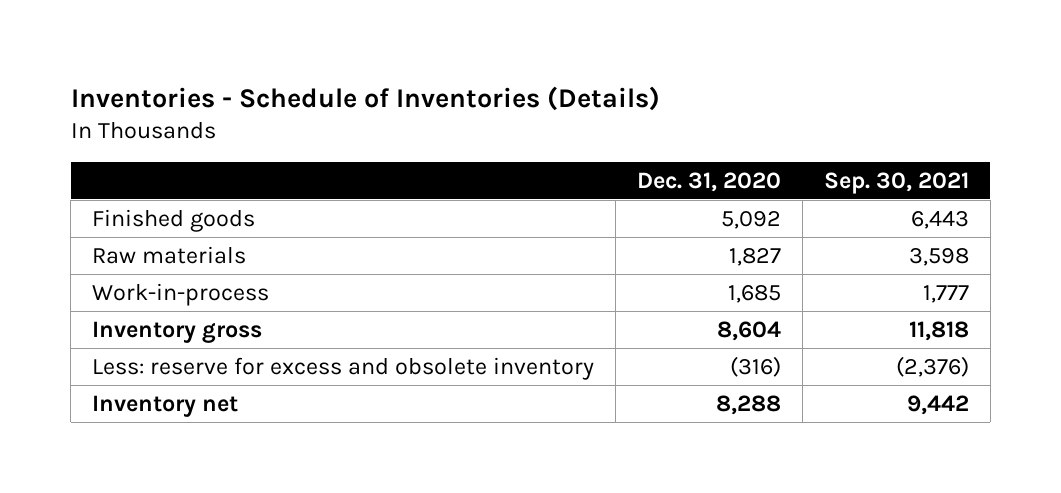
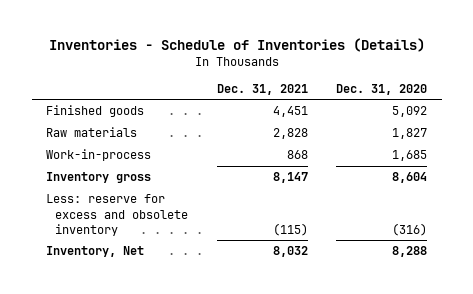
[823,171,969,194] Sep. 30, 2021 -> none
none -> [216,83,308,95] Dec. 31, 2021
[92,394,239,417] Inventory net -> [45,246,144,258] Inventory, Net

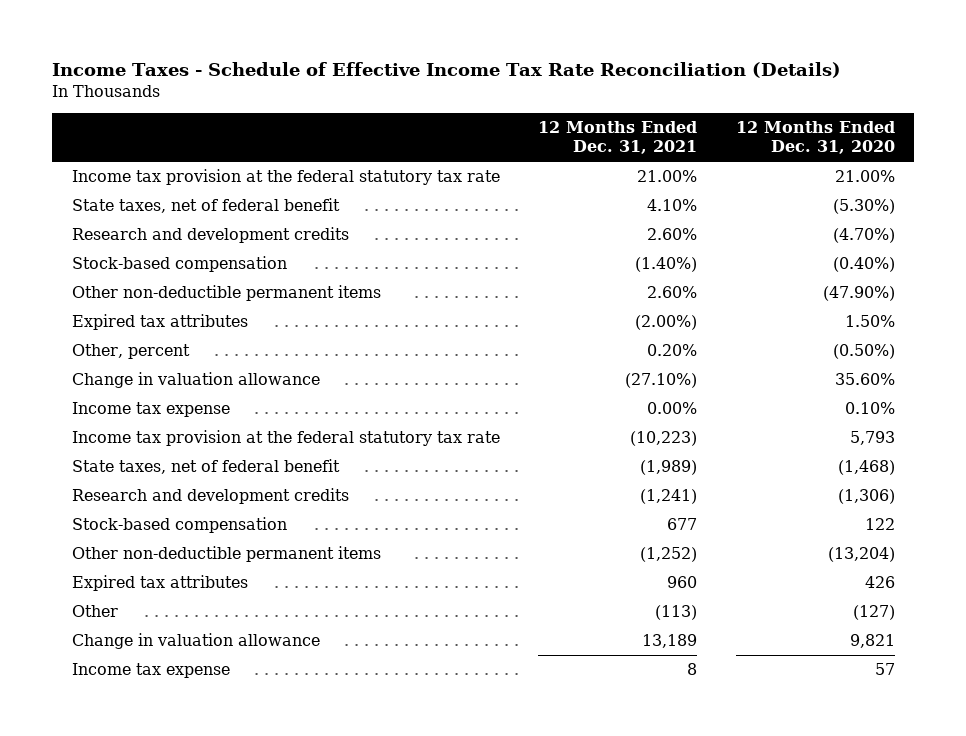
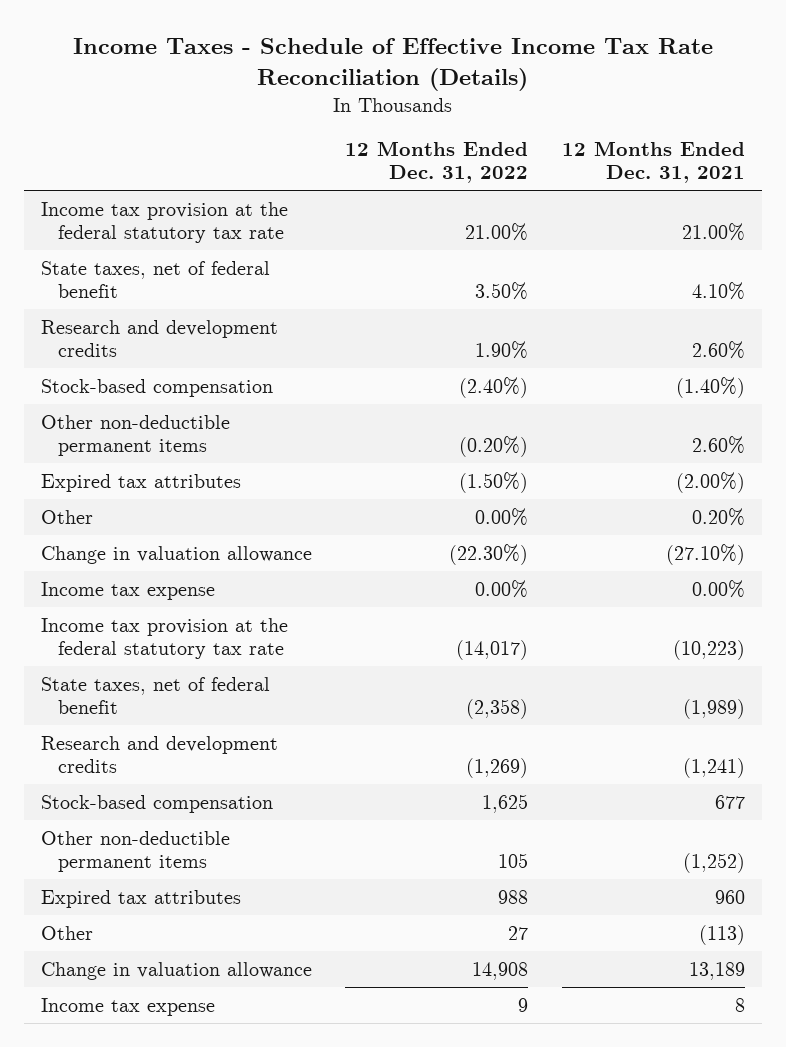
[735,120,895,155] 12 Months Ended Dec. 31, 2020 -> none
none -> [345,141,529,184] 12 Months Ended Dec. 31, 2022
[71,344,190,360] Other, percent -> [40,509,93,524] Other

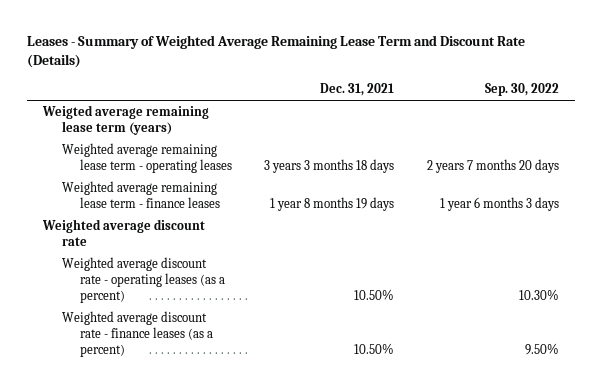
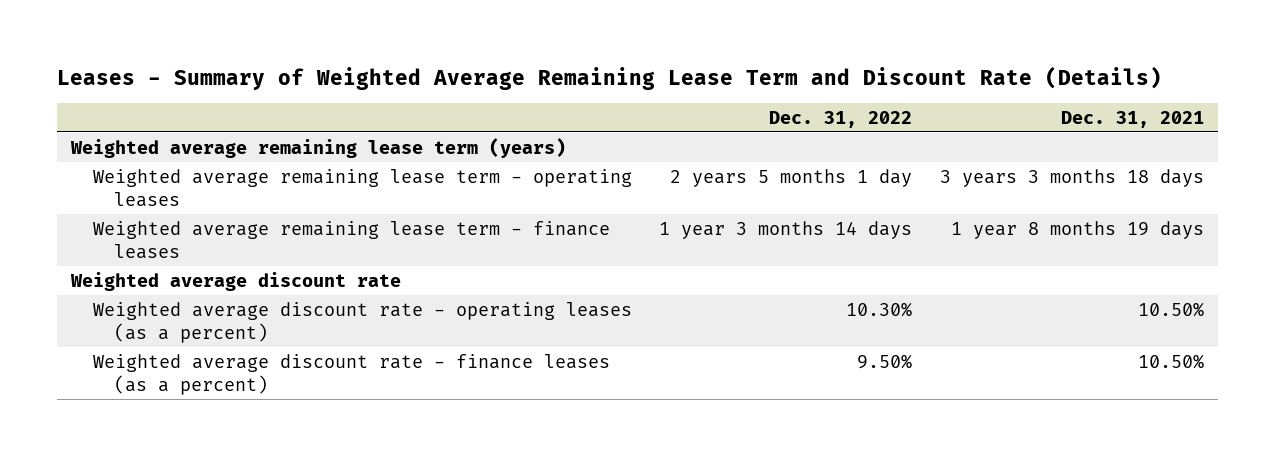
[484,83,559,97] Sep. 30, 2022 -> none
none -> [769,110,913,128] Dec. 31, 2022
[42,105,210,136] Weigted average remaining lease term (years) -> [70,137,567,158] Weighted average remaining lease term (years)

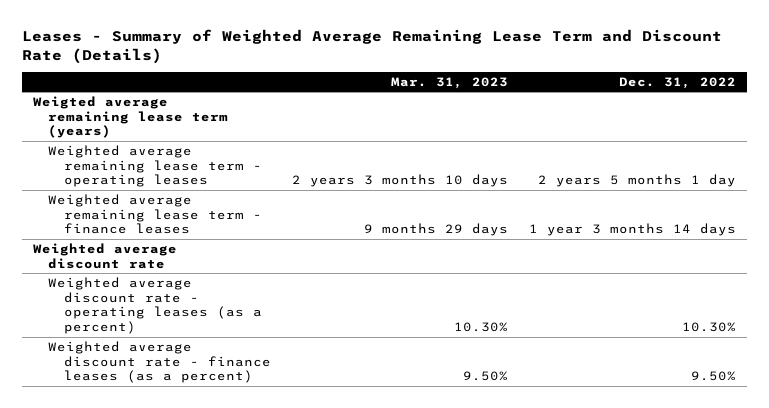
[1061,110,1205,128] Dec. 31, 2021 -> none
none -> [390,76,508,89] Mar. 31, 2023
[70,137,567,158] Weighted average remaining lease term (years) -> [32,95,229,139] Weigted average remaining lease term (years)

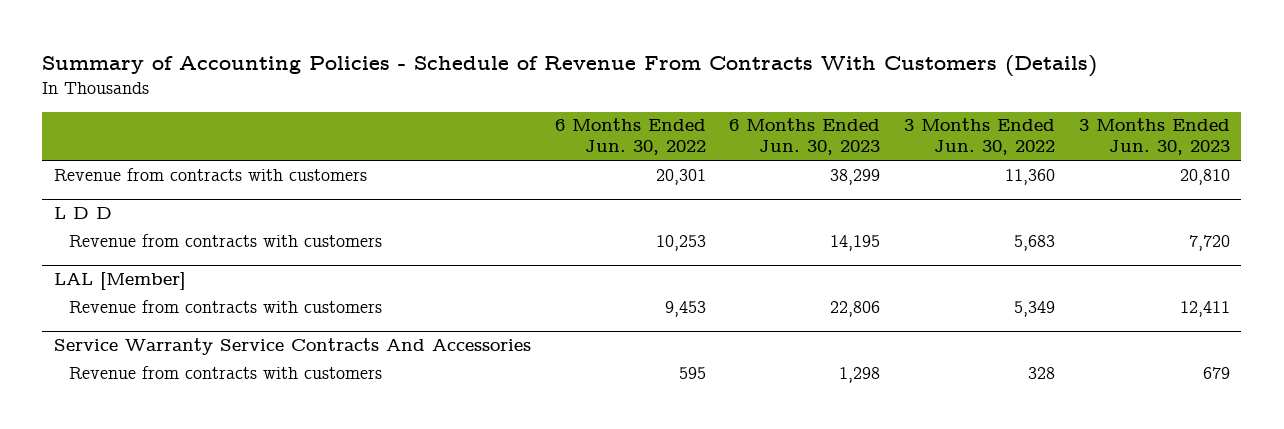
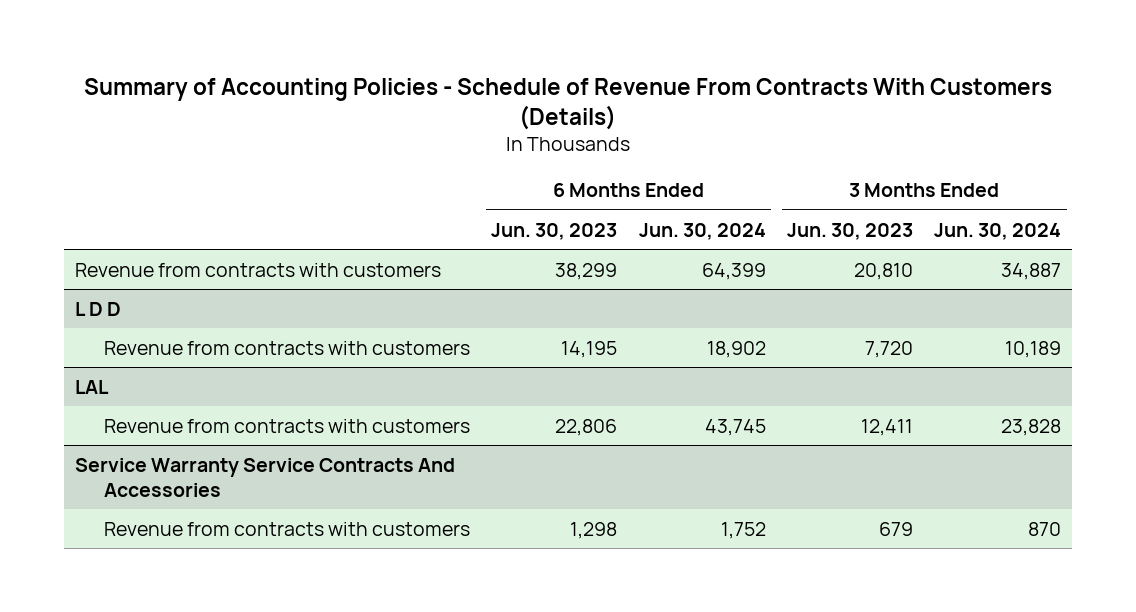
[554,118,706,156] 6 Months Ended Jun. 30, 2022 -> none
[904,118,1056,156] 3 Months Ended Jun. 30, 2022 -> none
none -> [638,222,766,240] Jun. 30, 2024
none -> [934,222,1062,240] Jun. 30, 2024
[54,272,187,291] LAL [Member] -> [75,379,110,394] LAL

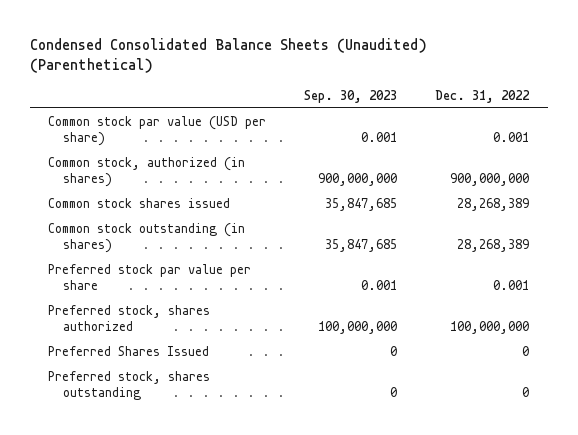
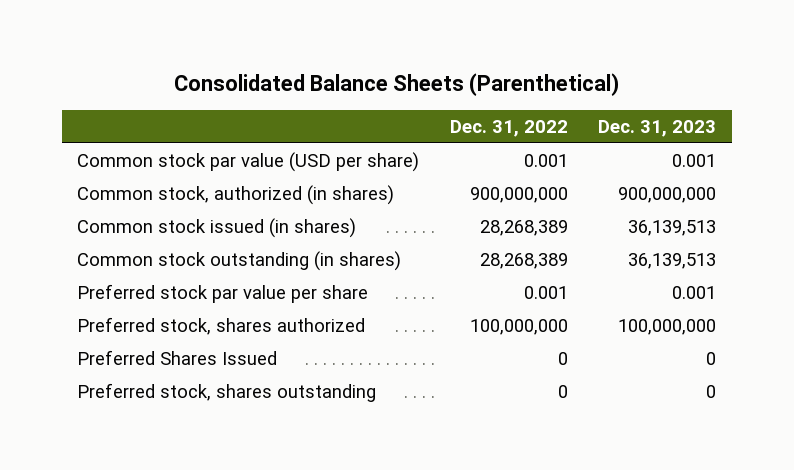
[29,37,427,74] Condensed Consolidated Balance Sheets (Unaudited) (Parenthetical) -> [173,73,619,97] Consolidated Balance Sheets (Parenthetical)
[304,89,398,103] Sep. 30, 2023 -> none
none -> [598,119,717,137] Dec. 31, 2023
[48,197,231,208] Common stock shares issued -> [77,218,357,239] Common stock issued (in shares)

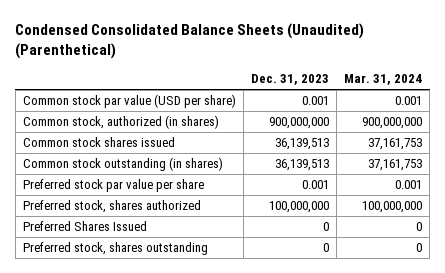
[173,73,619,97] Consolidated Balance Sheets (Parenthetical) -> [15,23,365,60] Condensed Consolidated Balance Sheets (Unaudited) (Parenthetical)
[449,119,568,137] Dec. 31, 2022 -> none
none -> [344,74,423,86] Mar. 31, 2024
[77,218,357,239] Common stock issued (in shares) -> [22,137,175,148] Common stock shares issued

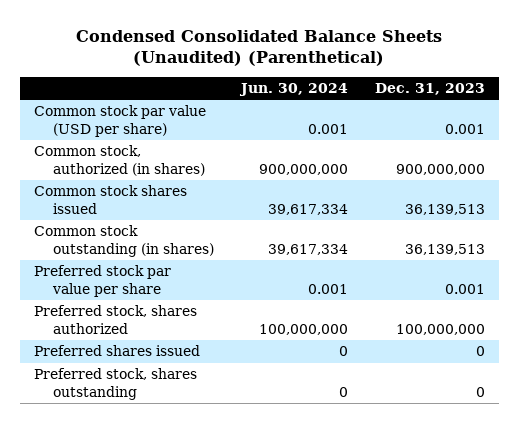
[344,74,423,86] Mar. 31, 2024 -> none
none -> [238,83,348,97] Jun. 30, 2024
[22,221,147,232] Preferred Shares Issued -> [33,345,200,357] Preferred shares issued

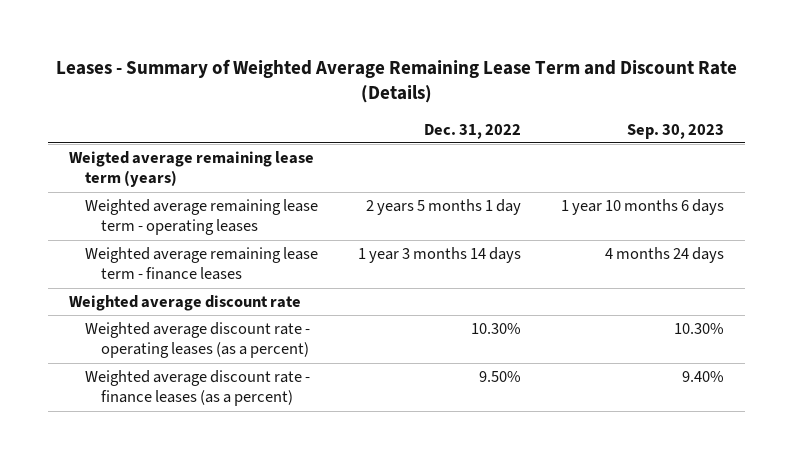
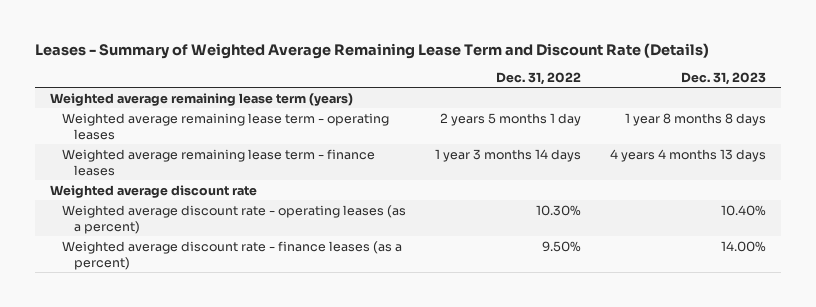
[627,123,725,139] Sep. 30, 2023 -> none
none -> [681,71,767,85] Dec. 31, 2023
[68,151,314,188] Weigted average remaining lease term (years) -> [49,92,353,106] Weighted average remaining lease term (years)

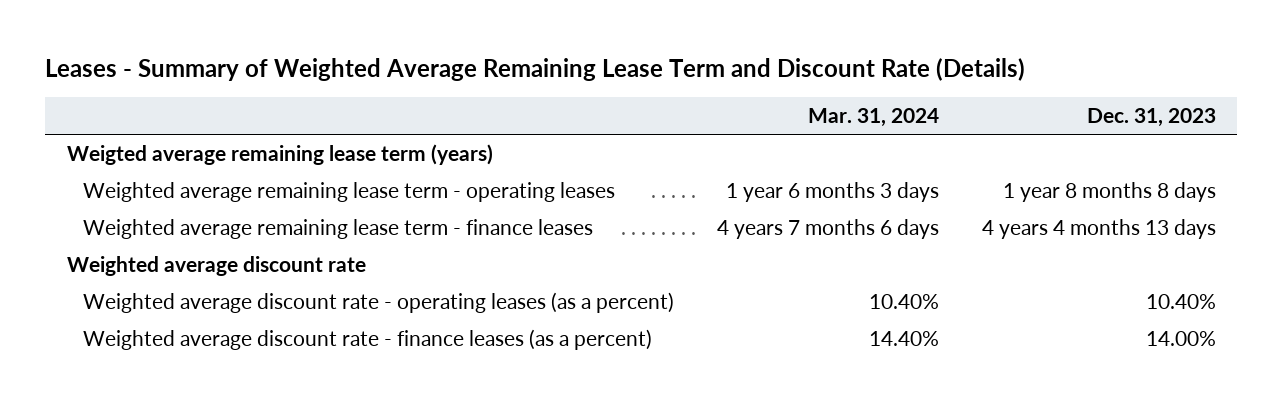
[495,71,581,85] Dec. 31, 2022 -> none
none -> [808,108,940,128] Mar. 31, 2024
[49,92,353,106] Weighted average remaining lease term (years) -> [66,143,493,165] Weigted average remaining lease term (years)

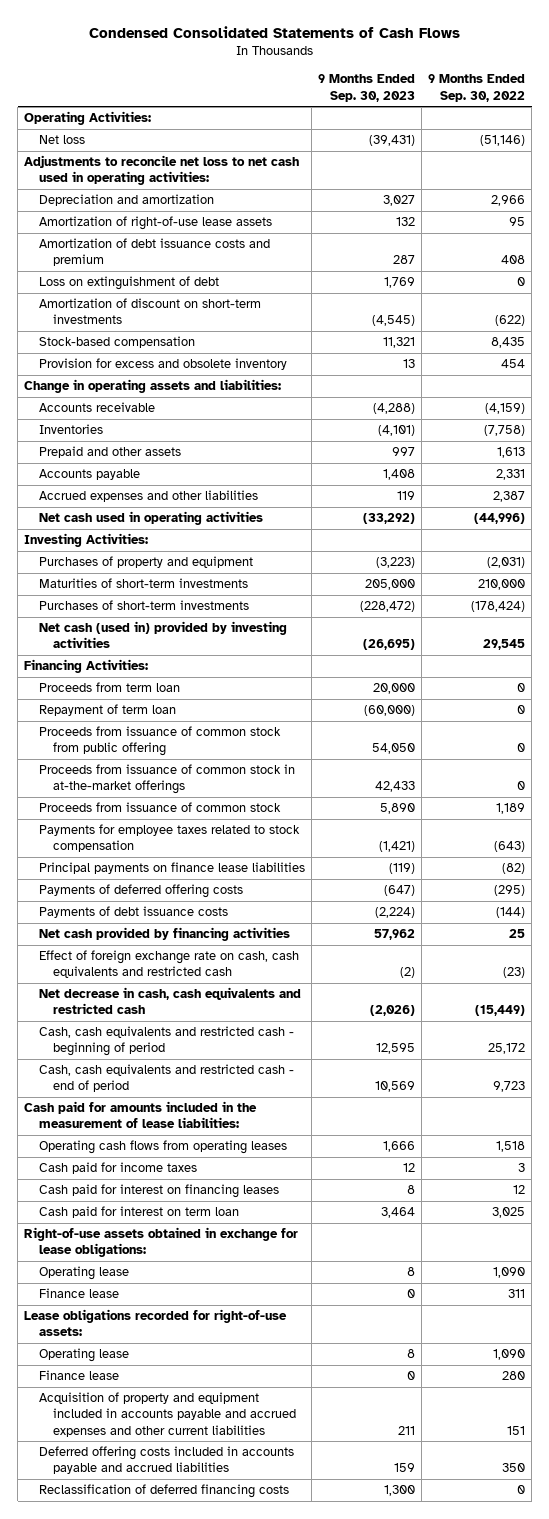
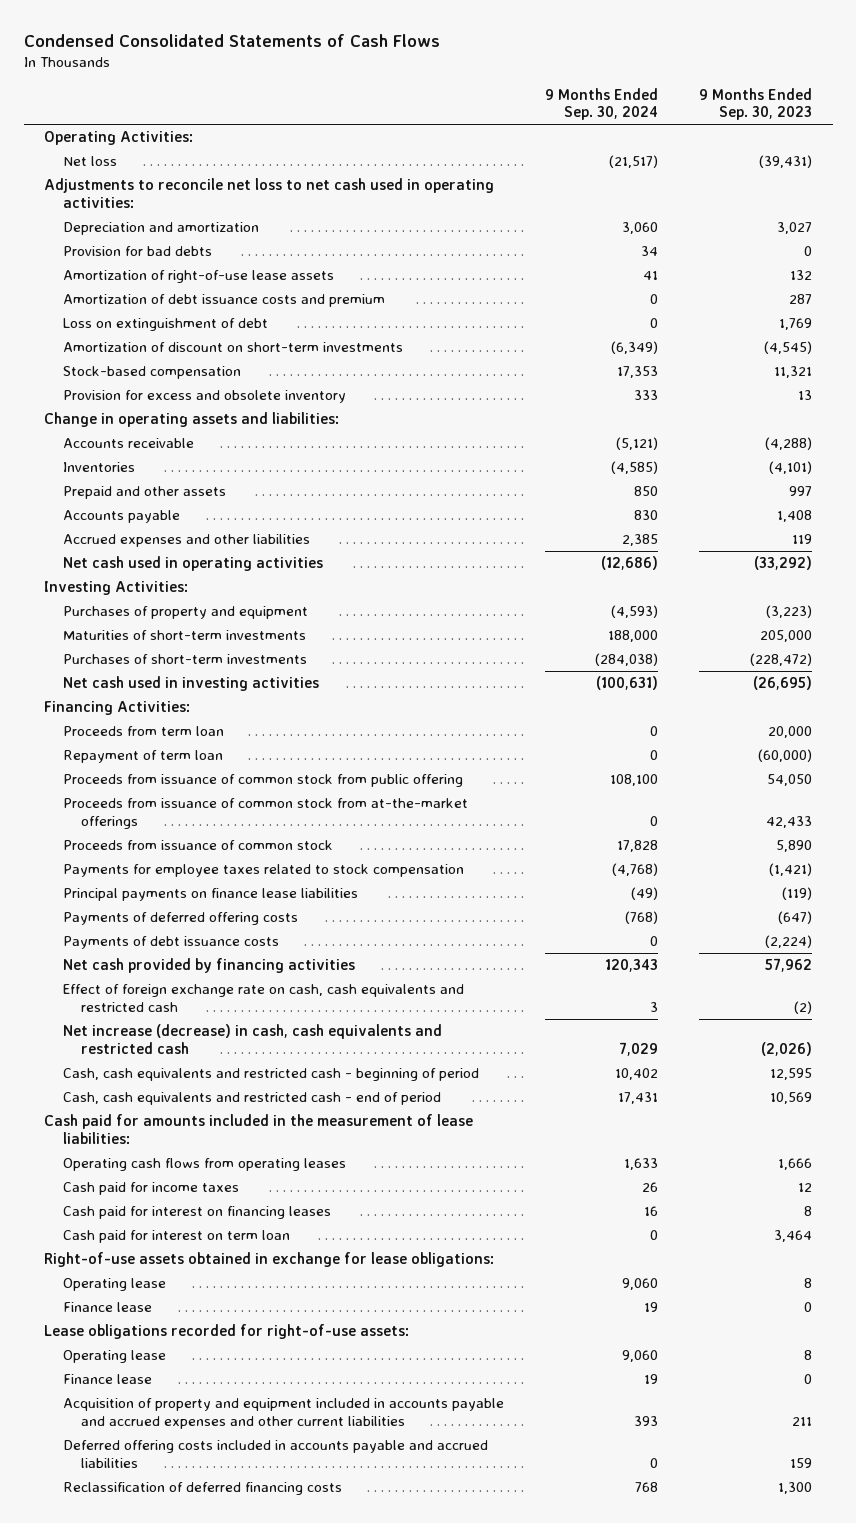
[427,74,525,102] 9 Months Ended Sep. 30, 2022 -> none
none -> [544,87,658,121] 9 Months Ended Sep. 30, 2024
none -> [62,246,212,257] Provision for bad debts
[38,621,287,649] Net cash (used in) provided by investing activities -> [62,676,319,692] Net cash used in investing activities
[38,764,295,795] Proceeds from issuance of common stock in at-the-market offerings -> [62,798,468,829] Proceeds from issuance of common stock from at-the-market offerings
[38,987,301,1015] Net decrease in cash, cash equivalents and restricted cash -> [62,1024,442,1054] Net increase (decrease) in cash, cash equivalents and restricted cash

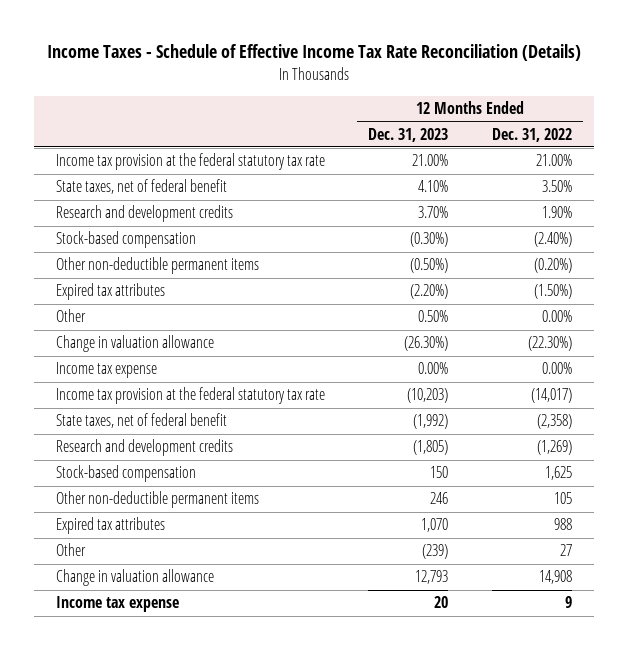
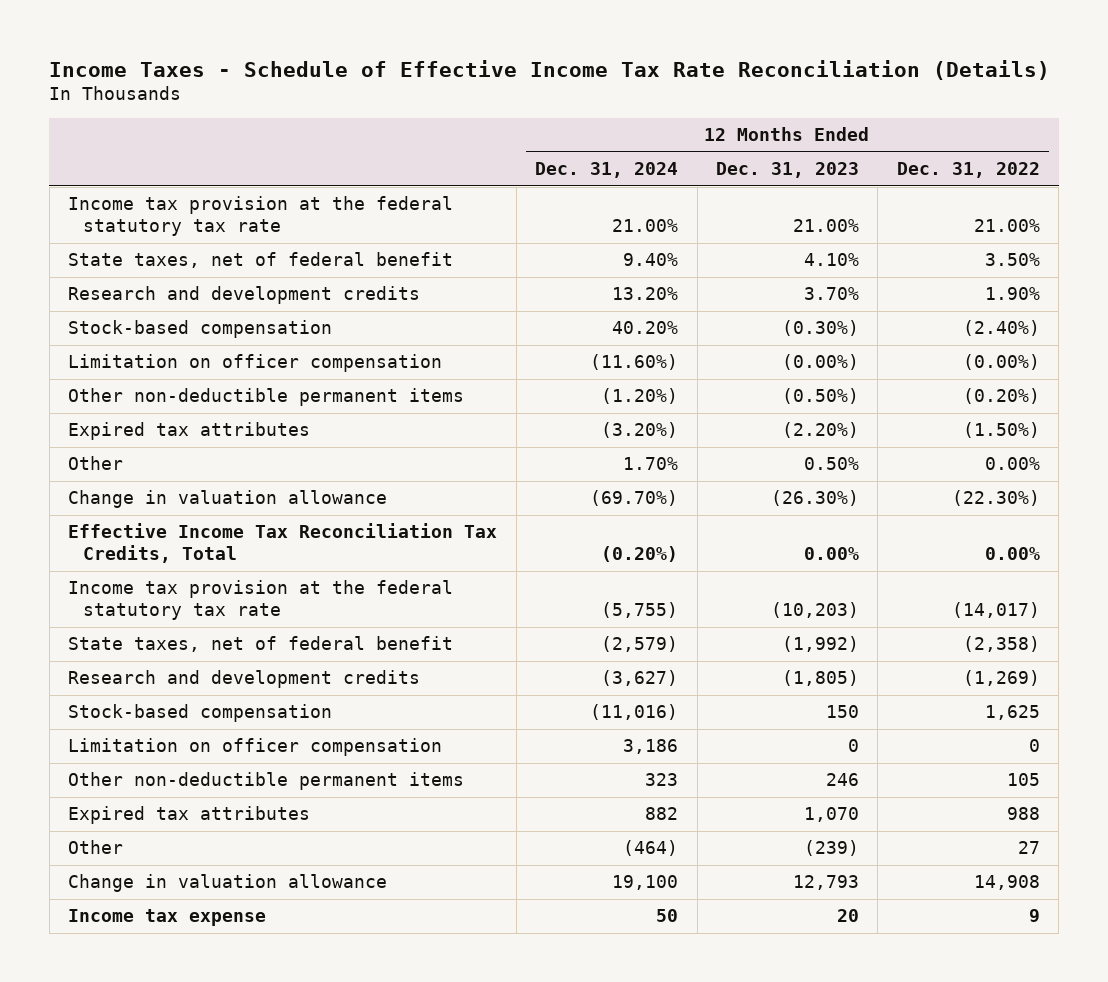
none -> [535,162,679,179] Dec. 31, 2024
none -> [68,354,443,373] Limitation on officer compensation
[55,362,157,379] Income tax expense -> [68,523,498,564] Effective Income Tax Reconciliation Tax Credits, Total
none -> [68,738,443,757] Limitation on officer compensation

